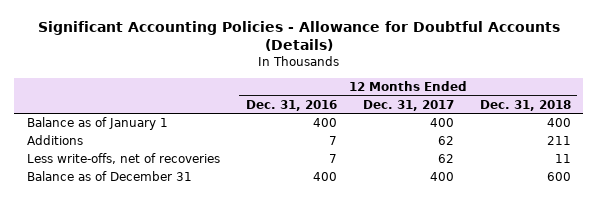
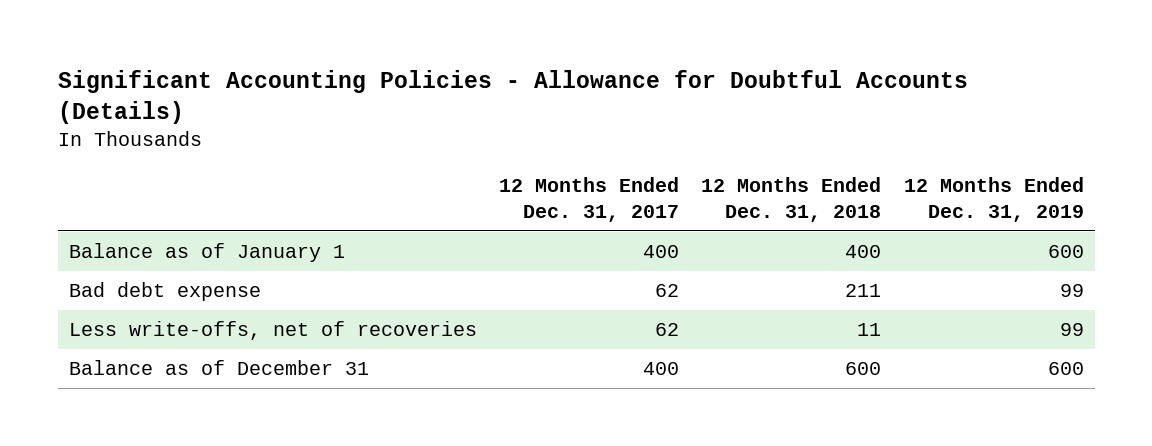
[245,99,337,111] Dec. 31, 2016 -> none
none -> [903,177,1084,222] 12 Months Ended Dec. 31, 2019
[27,135,84,146] Additions -> [68,282,261,302] Bad debt expense

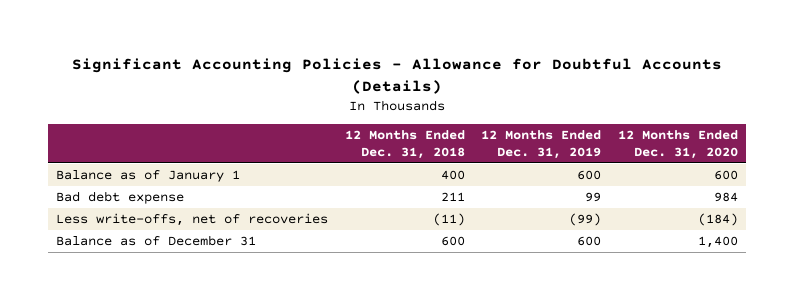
[499,177,680,222] 12 Months Ended Dec. 31, 2017 -> none
none -> [617,129,738,160] 12 Months Ended Dec. 31, 2020
[857,323,882,337] 11 -> [432,213,465,227] (11)
[1059,323,1084,337] 99 -> [569,213,602,227] (99)

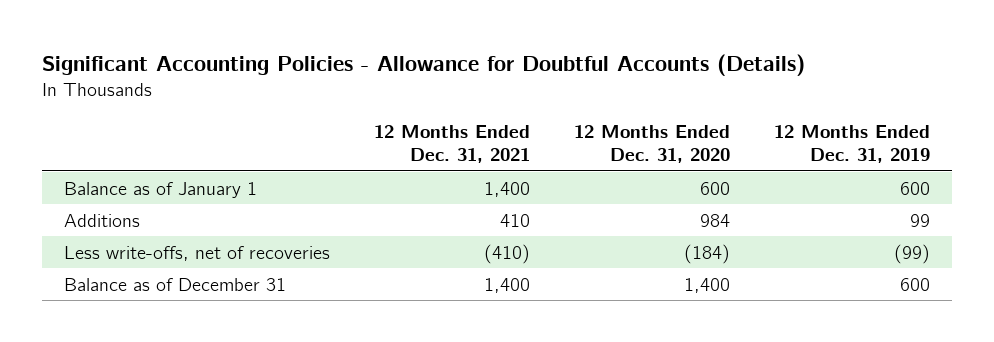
[344,129,465,160] 12 Months Ended Dec. 31, 2018 -> none
none -> [373,124,530,164] 12 Months Ended Dec. 31, 2021
[56,191,185,205] Bad debt expense -> [63,213,140,227] Additions

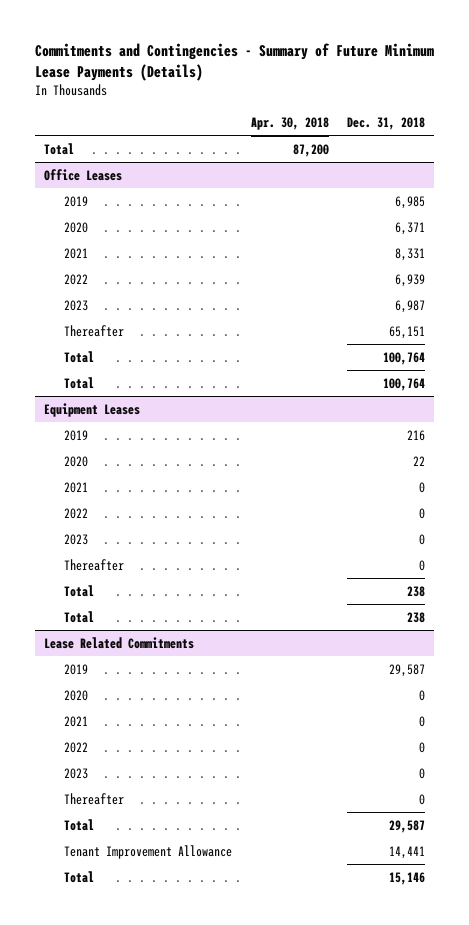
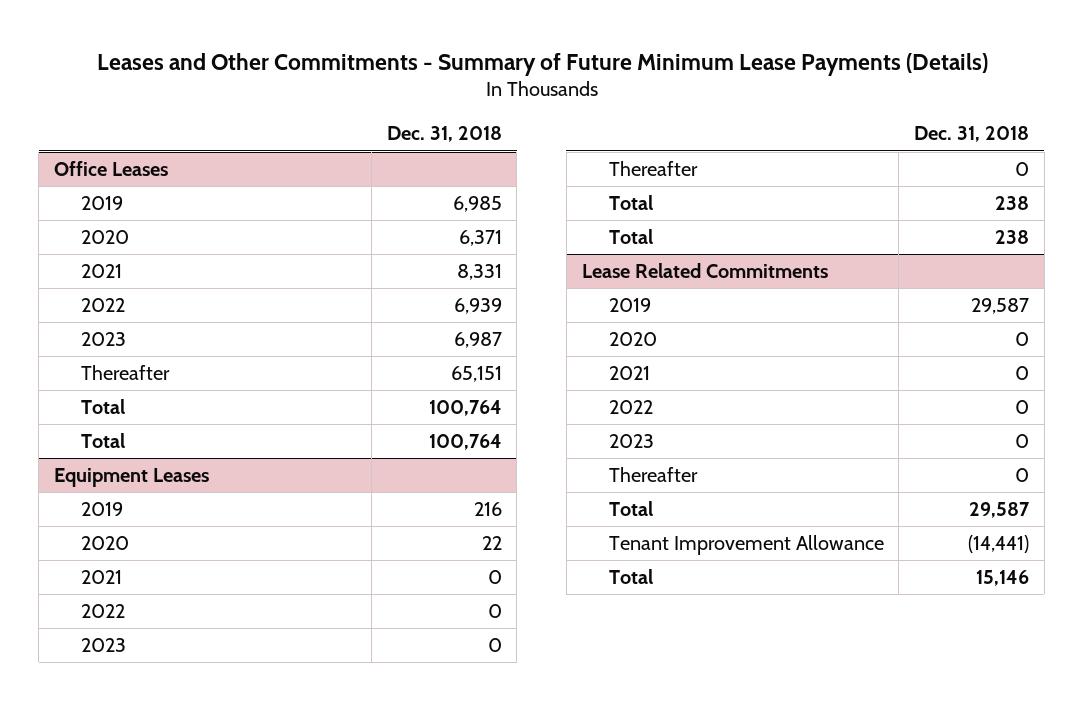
[34,42,434,81] Commitments and Contingencies - Summary of Future Minimum Lease Payments (Details) -> [96,52,988,76] Leases and Other Commitments - Summary of Future Minimum Lease Payments (Details)
[250,116,329,130] Apr. 30, 2018 -> none
[44,142,75,155] Total -> none
[388,845,425,859] 14,441 -> [968,535,1030,554] (14,441)

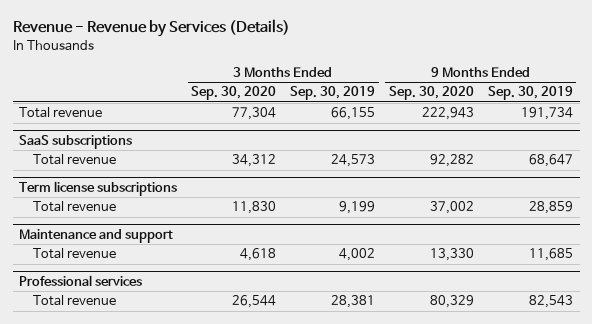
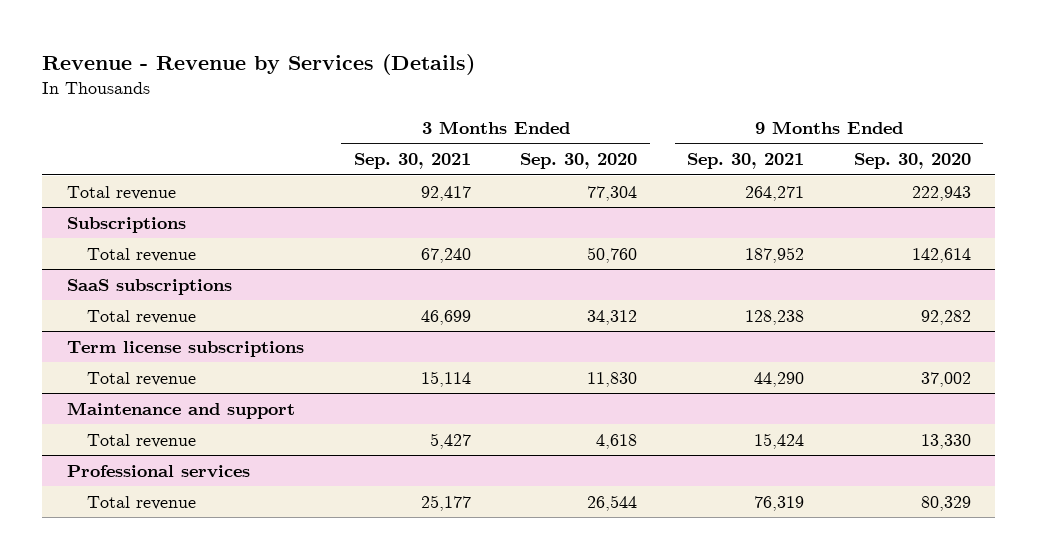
[290,86,376,101] Sep. 30, 2019 -> none
[487,86,573,101] Sep. 30, 2019 -> none
none -> [353,153,471,170] Sep. 30, 2021
none -> [687,153,805,170] Sep. 30, 2021
none -> [67,216,187,233] Subscriptions
none -> [87,247,197,262] Total revenue

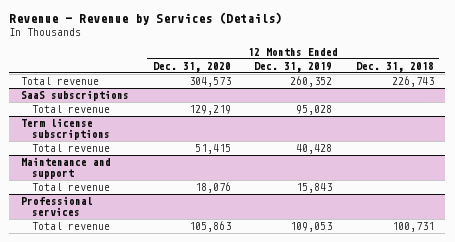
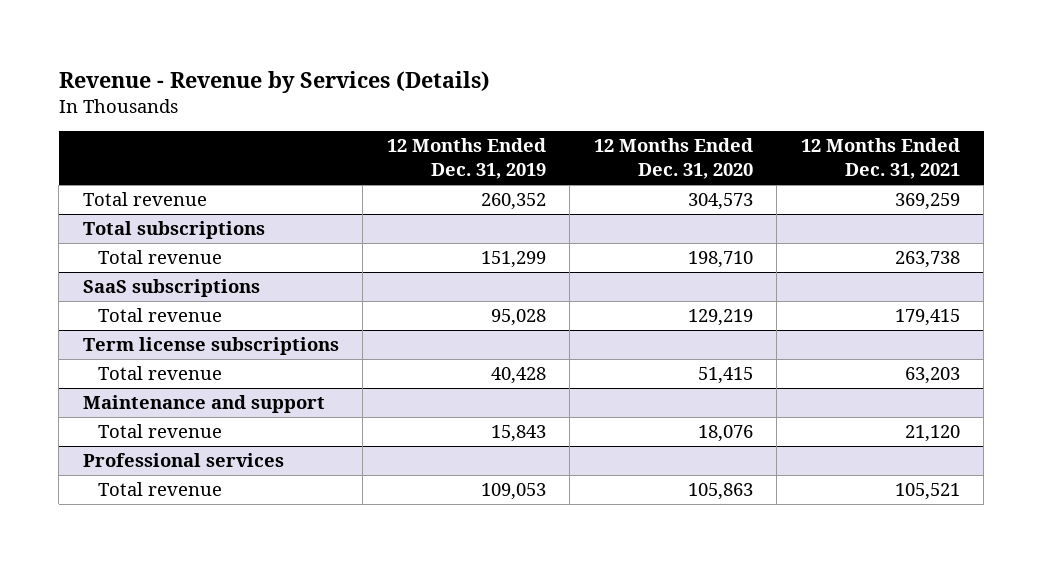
[355,61,434,72] Dec. 31, 2018 -> none
none -> [800,138,960,180] 12 Months Ended Dec. 31, 2021
none -> [82,221,265,240] Total subscriptions
none -> [97,250,222,265] Total revenue

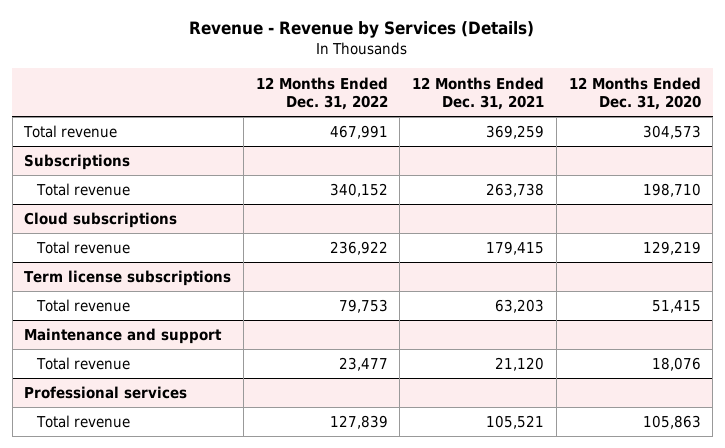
[386,138,546,180] 12 Months Ended Dec. 31, 2019 -> none
none -> [255,76,388,110] 12 Months Ended Dec. 31, 2022
[82,221,265,240] Total subscriptions -> [24,154,131,171] Subscriptions
[82,279,260,298] SaaS subscriptions -> none
none -> [24,212,178,229] Cloud subscriptions

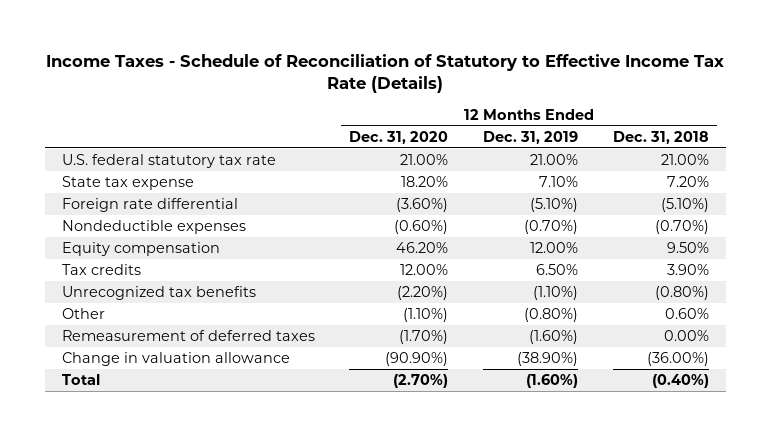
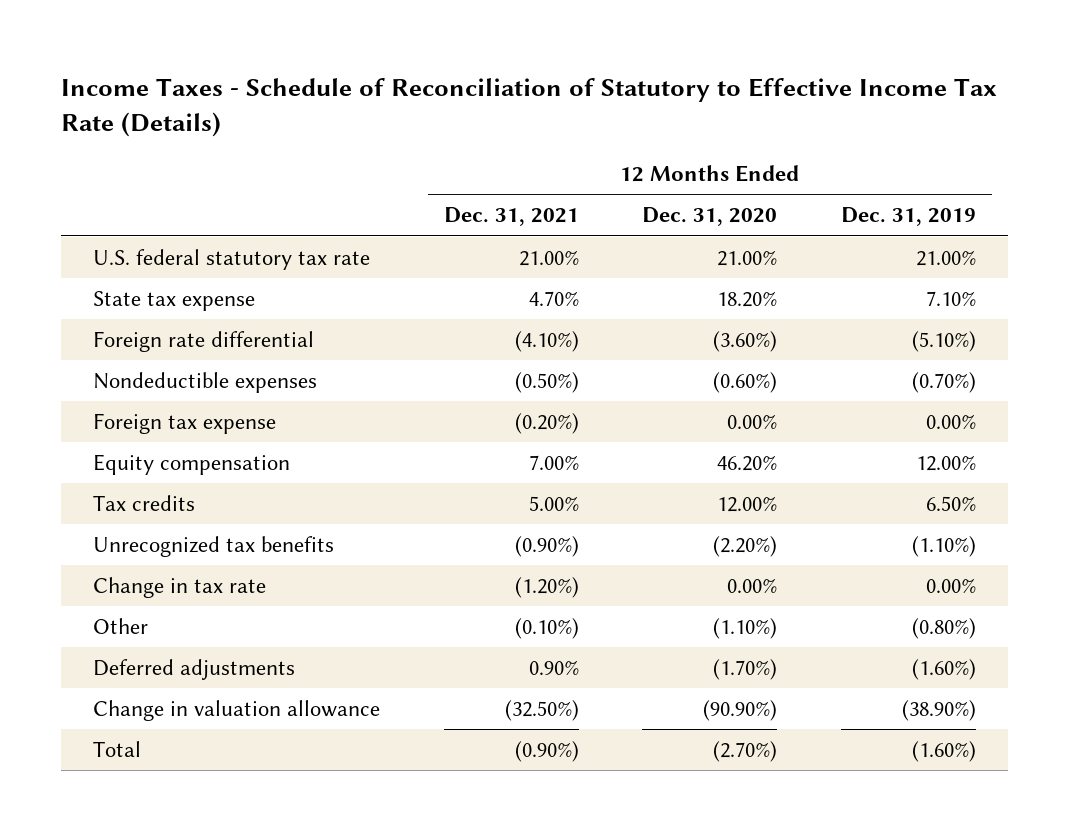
[612,130,709,144] Dec. 31, 2018 -> none
none -> [443,207,579,227] Dec. 31, 2021
none -> [92,412,276,434] Foreign tax expense
none -> [92,576,266,598] Change in tax rate
[61,330,315,342] Remeasurement of deferred taxes -> [92,658,295,680] Deferred adjustments

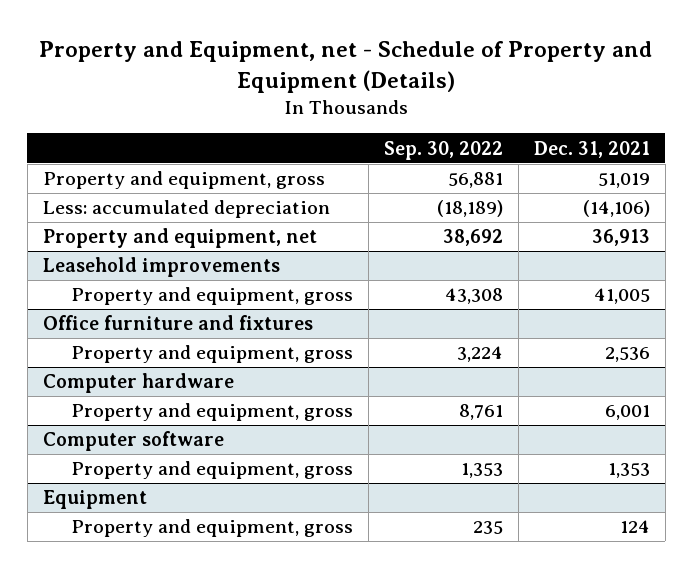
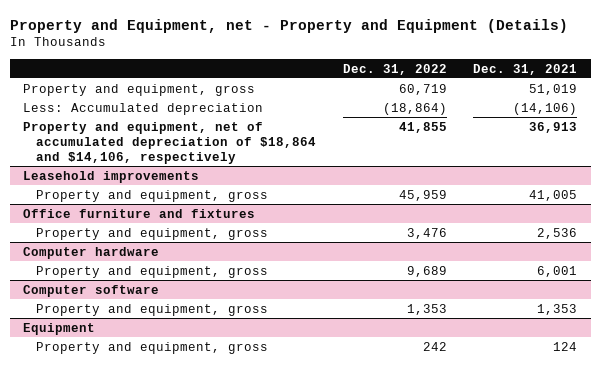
[39,41,653,93] Property and Equipment, net - Schedule of Property and Equipment (Details) -> [10,18,569,33] Property and Equipment, net - Property and Equipment (Details)
[384,140,504,160] Sep. 30, 2022 -> none
none -> [342,63,447,75] Dec. 31, 2022
[42,200,330,219] Less: accumulated depreciation -> [23,102,264,115] Less: Accumulated depreciation
[42,228,317,249] Property and equipment, net -> [23,121,316,164] Property and equipment, net of accumulated depreciation of $18,864 and $14,106, respectively

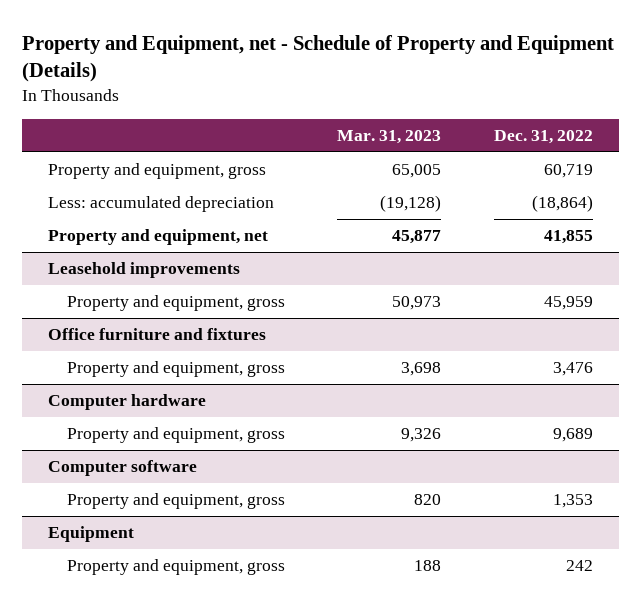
[10,18,569,33] Property and Equipment, net - Property and Equipment (Details) -> [22,34,615,83] Property and Equipment, net - Schedule of Property and Equipment (Details)
[473,63,578,75] Dec. 31, 2021 -> none
none -> [337,130,442,145] Mar. 31, 2023
[23,102,264,115] Less: Accumulated depreciation -> [48,196,275,213] Less: accumulated depreciation
[23,121,316,164] Property and equipment, net of accumulated depreciation of $18,864 and $14,106, respectively -> [48,229,269,246] Property and equipment, net

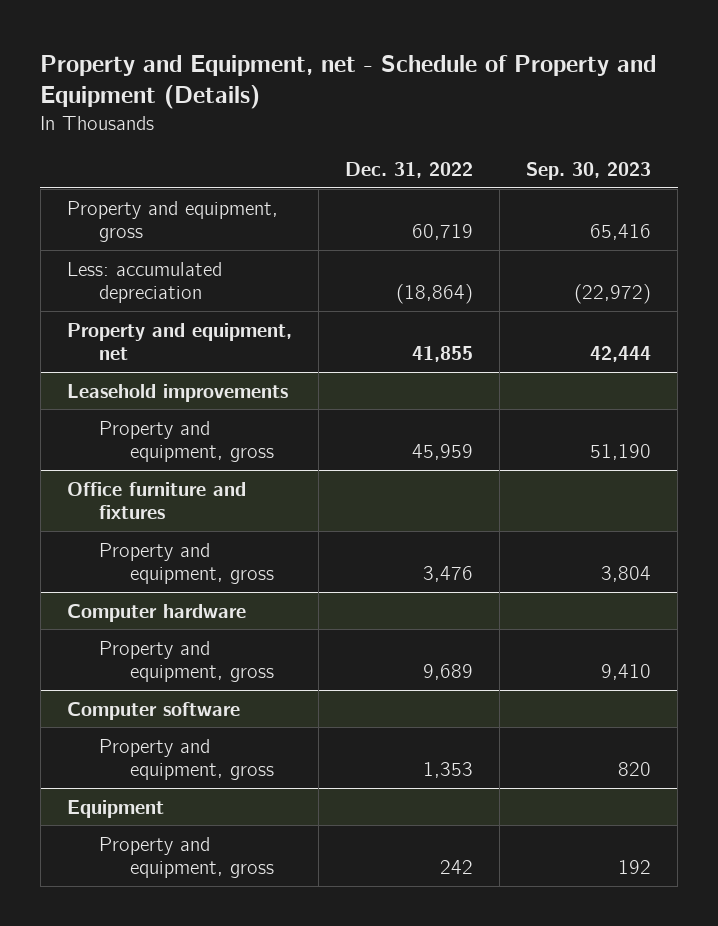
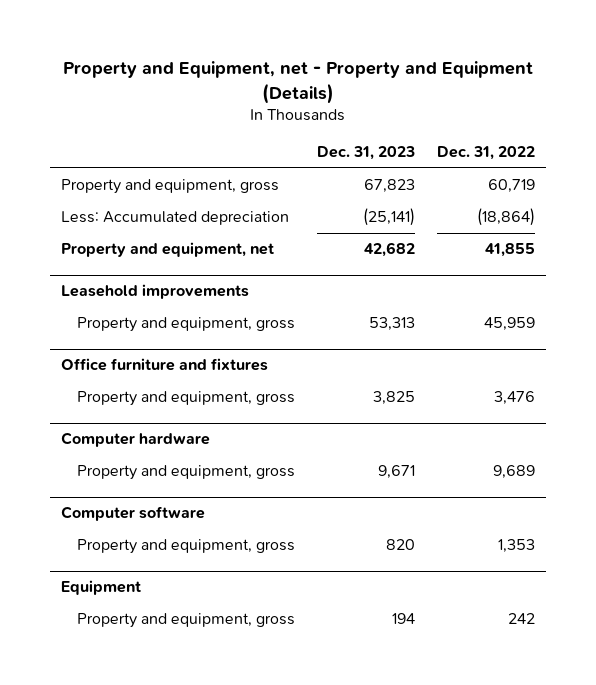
[40,54,657,110] Property and Equipment, net - Schedule of Property and Equipment (Details) -> [62,61,533,104] Property and Equipment, net - Property and Equipment (Details)
[526,162,652,181] Sep. 30, 2023 -> none
none -> [316,146,415,161] Dec. 31, 2023
[66,261,222,304] Less: accumulated depreciation -> [60,211,289,226] Less: Accumulated depreciation

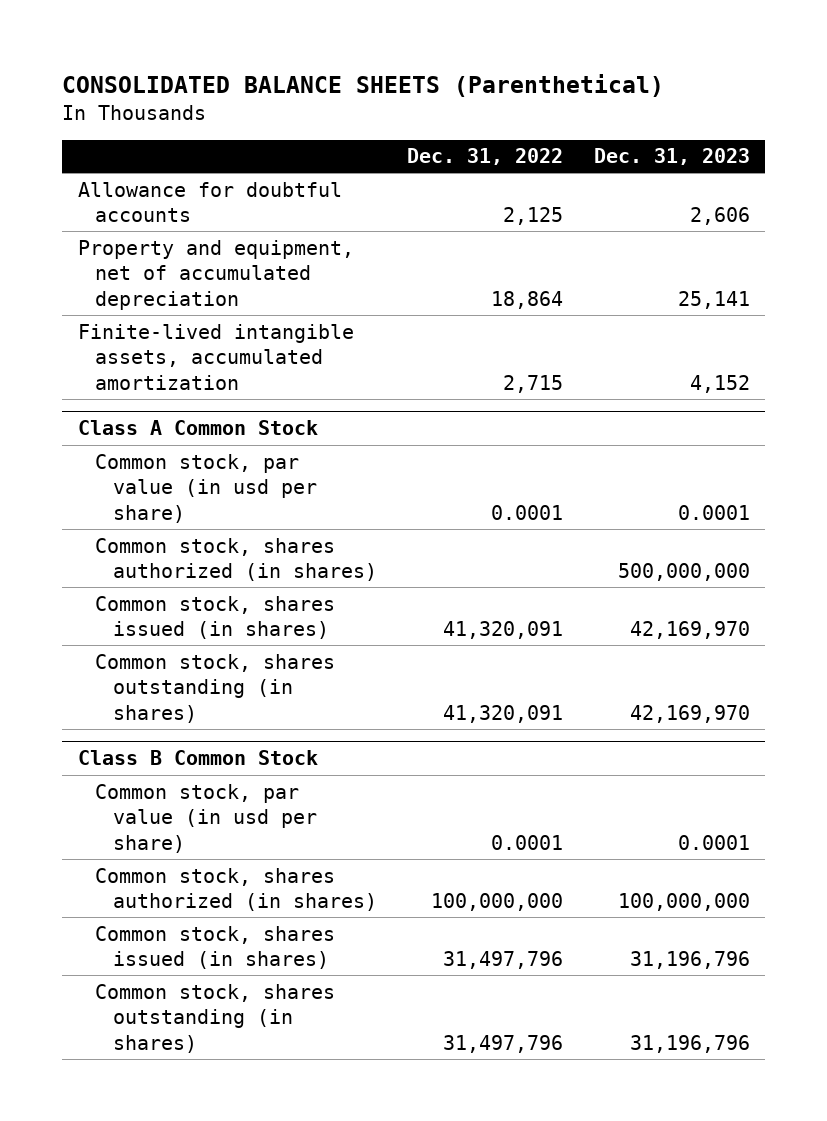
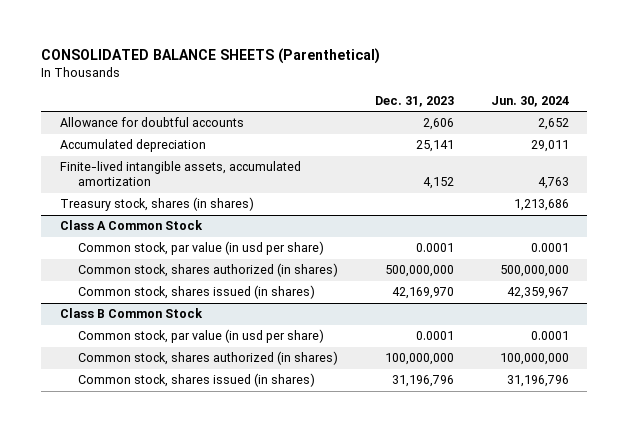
[407,148,564,166] Dec. 31, 2022 -> none
none -> [490,95,569,107] Jun. 30, 2024
[77,239,354,310] Property and equipment, net of accumulated depreciation -> [59,139,206,153] Accumulated depreciation
none -> [59,197,254,212] Treasury stock, shares (in shares)
[95,653,336,723] Common stock, shares outstanding (in shares) -> none
[95,983,336,1053] Common stock, shares outstanding (in shares) -> none

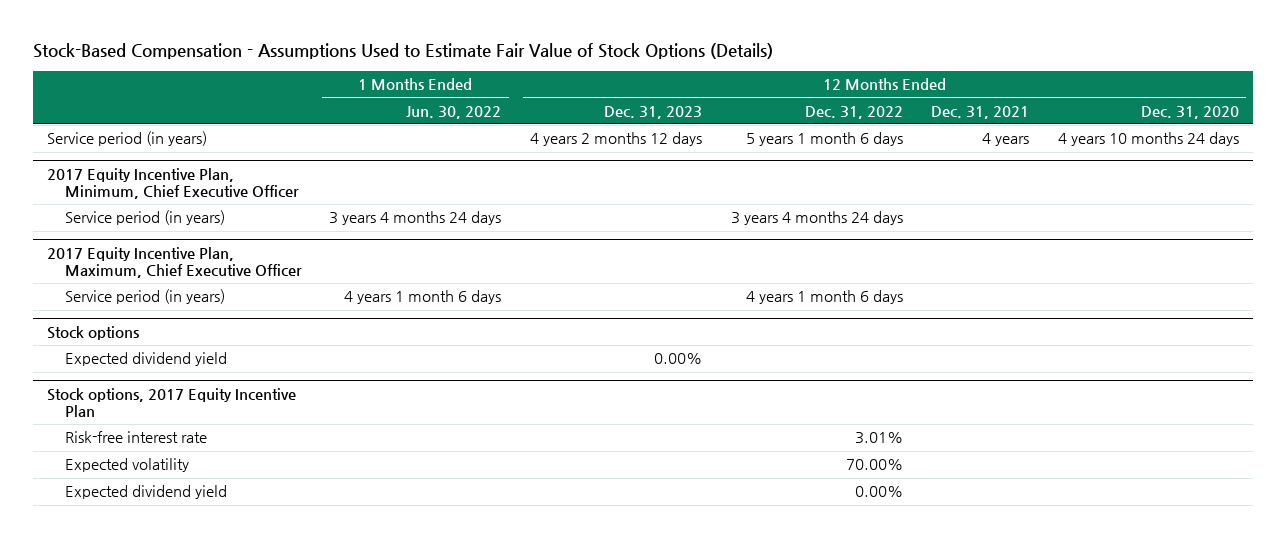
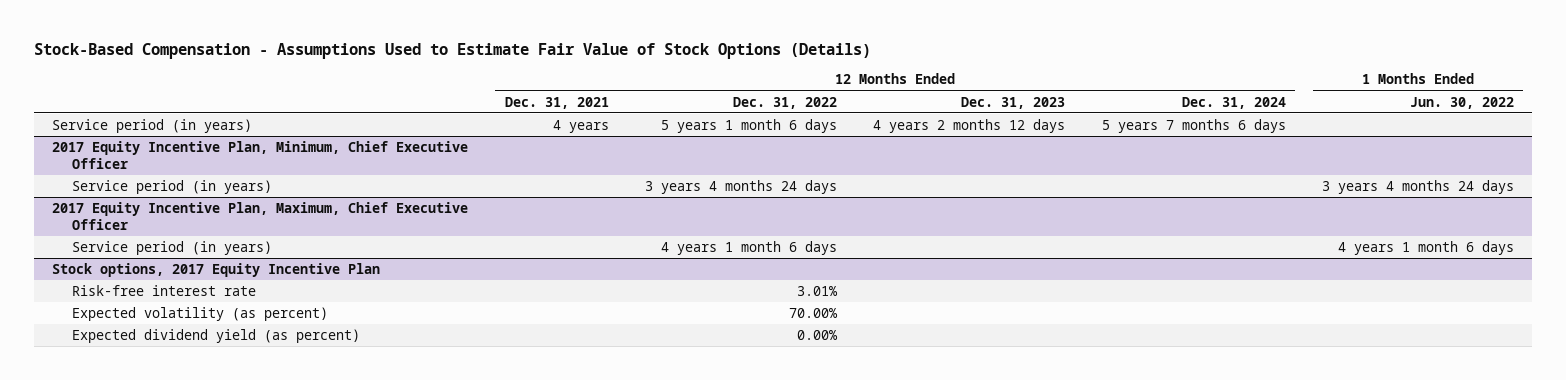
[1141,105,1240,119] Dec. 31, 2020 -> none
none -> [1181,96,1286,109] Dec. 31, 2024
[47,326,140,341] Stock options -> none
[64,352,227,367] Expected dividend yield -> none
[64,458,189,473] Expected volatility -> [72,306,329,321] Expected volatility (as percent)
[64,485,227,500] Expected dividend yield -> [72,328,361,343] Expected dividend yield (as percent)

